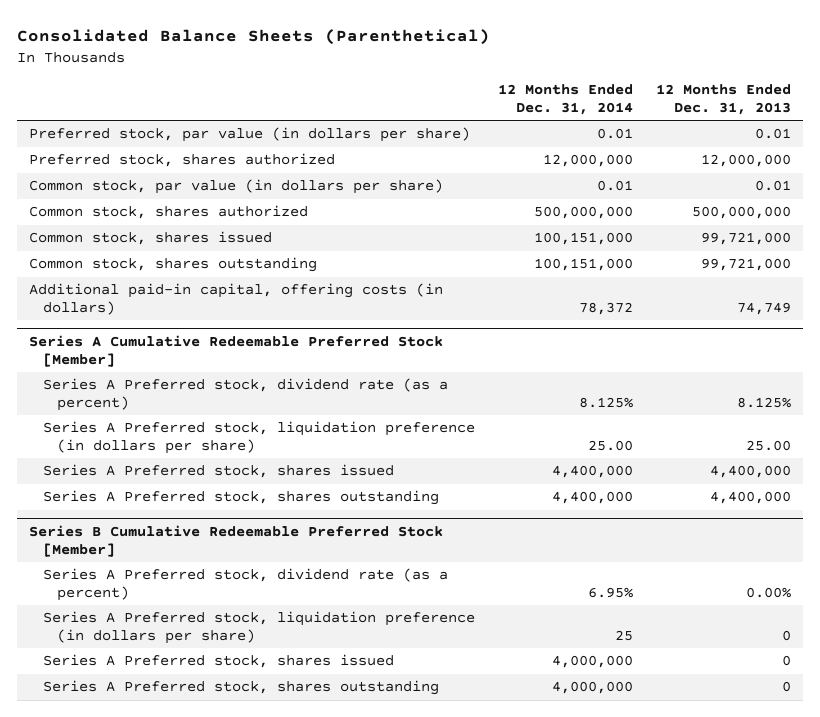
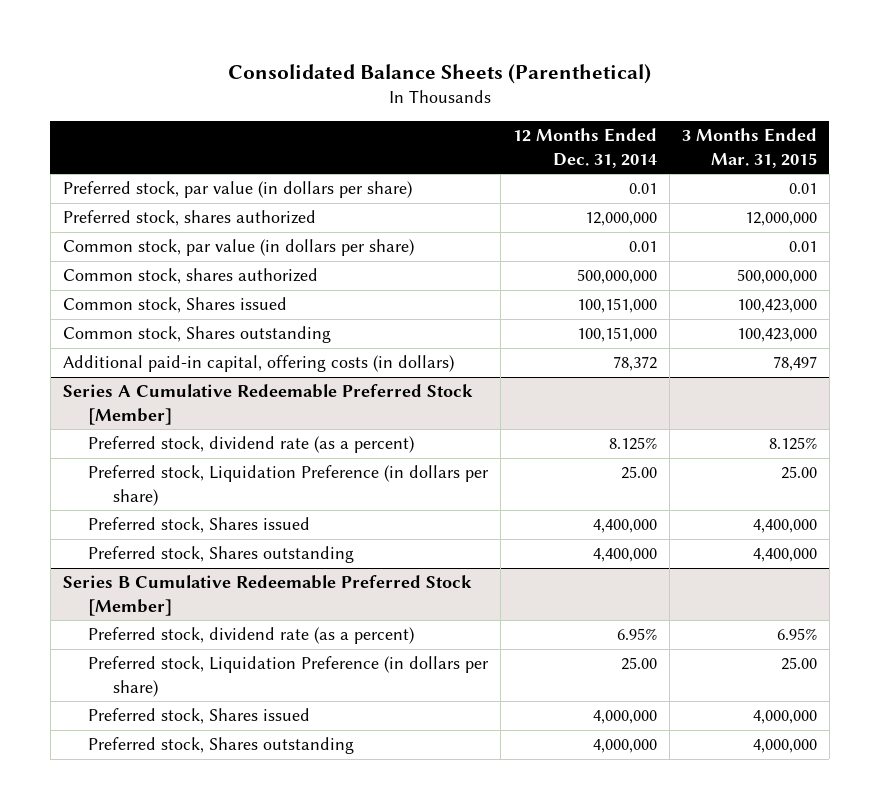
[656,84,792,115] 12 Months Ended Dec. 31, 2013 -> none
none -> [681,128,817,168] 3 Months Ended Mar. 31, 2015
[28,231,272,246] Common stock, shares issued -> [62,297,287,314] Common stock, Shares issued
[28,257,317,273] Common stock, shares outstanding -> [62,326,331,344] Common stock, Shares outstanding
[43,378,449,412] Series A Preferred stock, dividend rate (as a percent) -> [87,436,414,454] Preferred stock, dividend rate (as a percent)
[43,421,476,455] Series A Preferred stock, liquidation preference (in dollars per share) -> [87,465,489,506] Preferred stock, Liquidation Preference (in dollars per share)
[43,464,395,479] Series A Preferred stock, shares issued -> [87,517,310,534] Preferred stock, Shares issued
[43,490,440,506] Series A Preferred stock, shares outstanding -> [87,546,354,564] Preferred stock, Shares outstanding
[43,568,449,602] Series A Preferred stock, dividend rate (as a percent) -> [87,627,414,645] Preferred stock, dividend rate (as a percent)
[43,611,476,645] Series A Preferred stock, liquidation preference (in dollars per share) -> [87,656,489,697] Preferred stock, Liquidation Preference (in dollars per share)
[615,630,634,642] 25 -> [620,657,657,671] 25.00
[43,654,395,669] Series A Preferred stock, shares issued -> [87,708,310,725] Preferred stock, Shares issued
[43,680,440,696] Series A Preferred stock, shares outstanding -> [87,737,354,755] Preferred stock, Shares outstanding

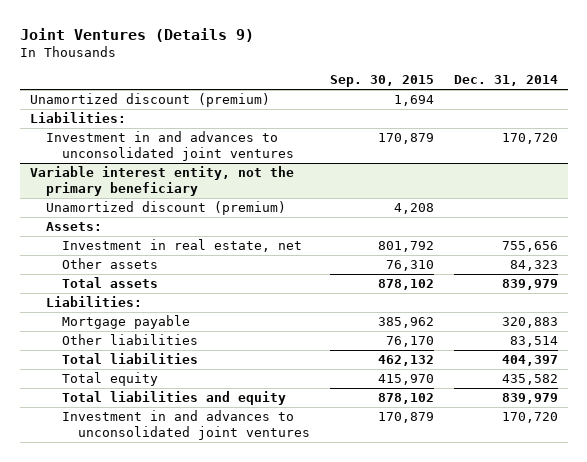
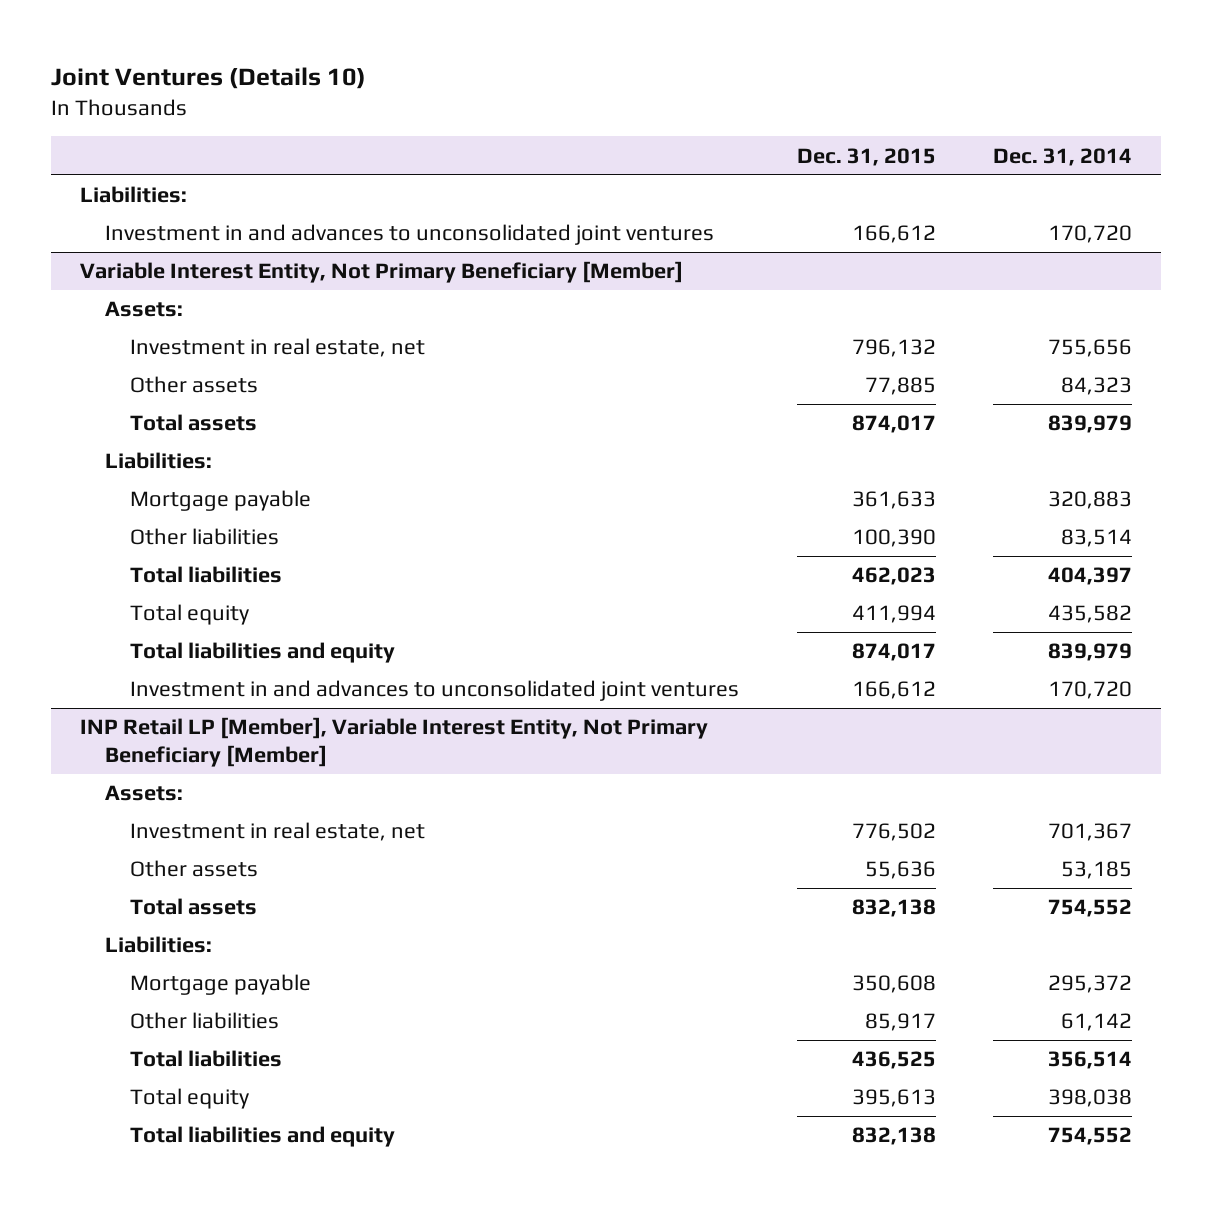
[19,27,254,42] Joint Ventures (Details 9) -> [50,66,366,89] Joint Ventures (Details 10)
[329,75,434,88] Sep. 30, 2015 -> none
none -> [796,147,936,166] Dec. 31, 2015
[29,93,270,108] Unamortized discount (premium) -> none
[45,201,286,216] Unamortized discount (premium) -> none
[29,166,294,197] Variable interest entity, not the primary beneficiary -> [79,261,683,284] Variable Interest Entity, Not Primary Beneficiary [Member]
none -> [79,717,708,767] INP Retail LP [Member], Variable Interest Entity, Not Primary Beneficiary [Member]
none -> [104,785,183,802] Assets:
none -> [129,822,425,842] Investment in real estate, net
none -> [129,860,258,878] Other assets
none -> [129,898,257,916] Total assets
none -> [104,936,212,954] Liabilities:
none -> [129,974,311,996] Mortgage payable
none -> [129,1012,279,1030] Other liabilities
none -> [129,1050,282,1068] Total liabilities
none -> [129,1088,249,1110] Total equity
none -> [129,1126,395,1148] Total liabilities and equity

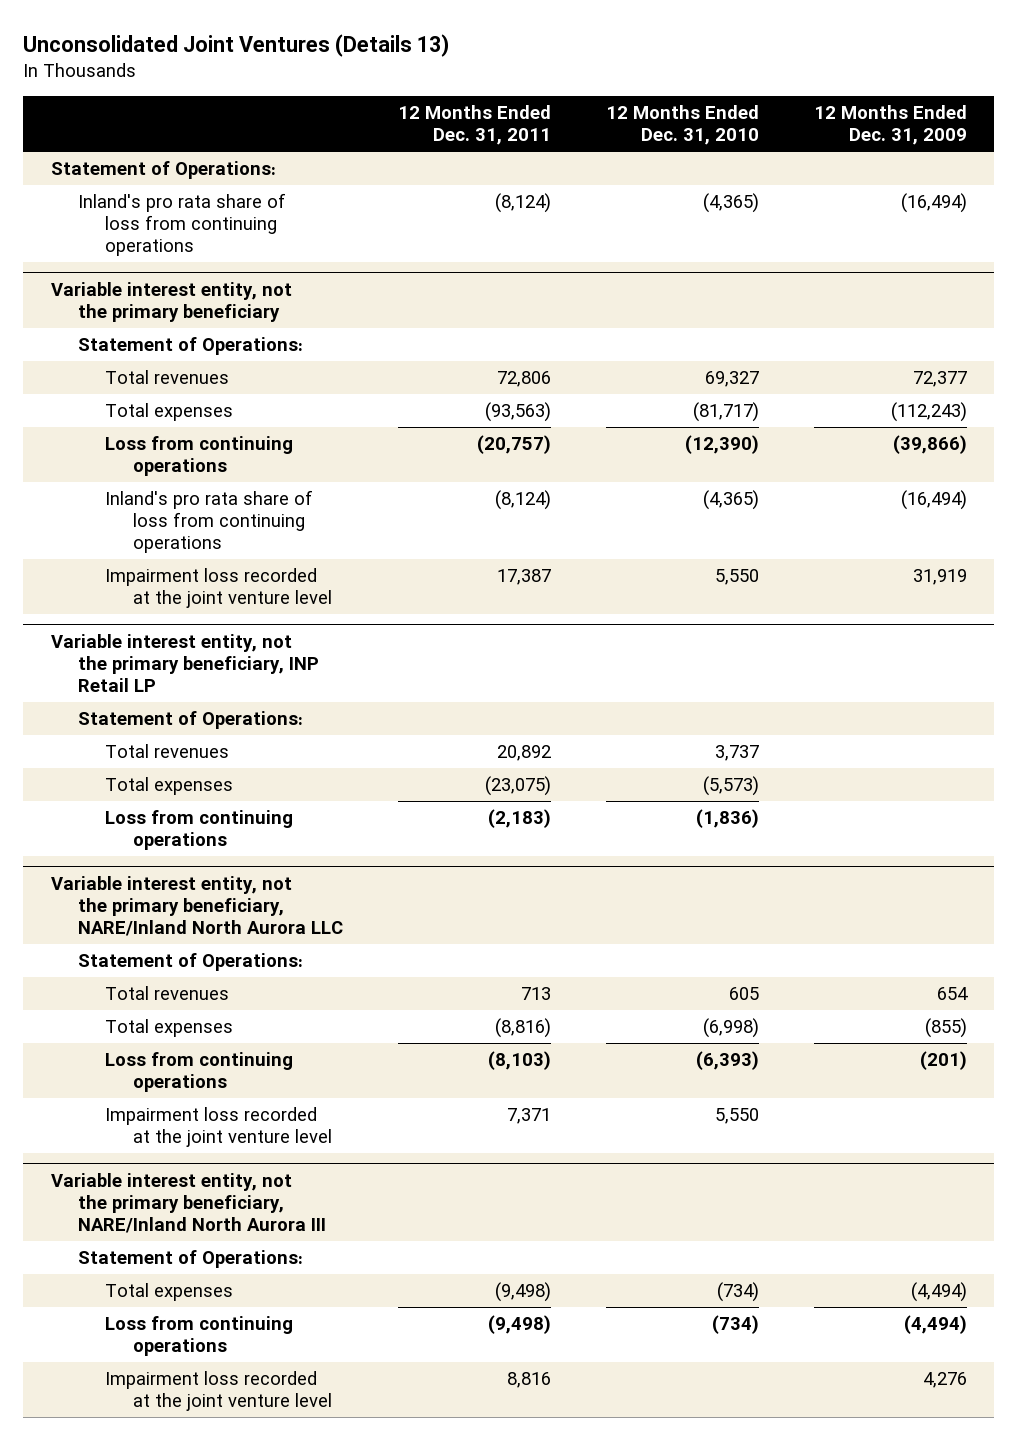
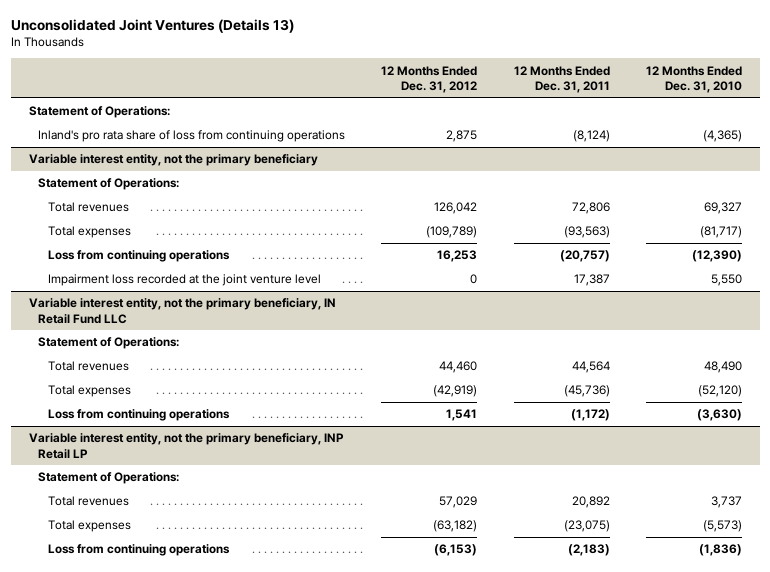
[813,105,967,146] 12 Months Ended Dec. 31, 2009 -> none
none -> [381,65,478,94] 12 Months Ended Dec. 31, 2012
[105,490,314,554] Inland's pro rata share of loss from continuing operations -> none
none -> [28,298,336,325] Variable interest entity, not the primary beneficiary, IN Retail Fund LLC
none -> [38,337,180,350] Statement of Operations:
none -> [47,361,129,372] Total revenues
none -> [47,385,131,398] Total expenses
none -> [47,409,230,422] Loss from continuing operations
[50,876,344,937] Variable interest entity, not the primary beneficiary, NARE/Inland North Aurora LLC -> none
[78,953,304,972] Statement of Operations: -> none
[105,986,230,1001] Total revenues -> none
[105,1019,234,1038] Total expenses -> none
[105,1052,294,1093] Loss from continuing operations -> none
[105,1107,332,1148] Impairment loss recorded at the joint venture level -> none
[50,1173,327,1234] Variable interest entity, not the primary beneficiary, NARE/Inland North Aurora III -> none
[78,1250,304,1269] Statement of Operations: -> none
[105,1283,234,1302] Total expenses -> none
[105,1316,294,1357] Loss from continuing operations -> none
[105,1371,332,1412] Impairment loss recorded at the joint venture level -> none

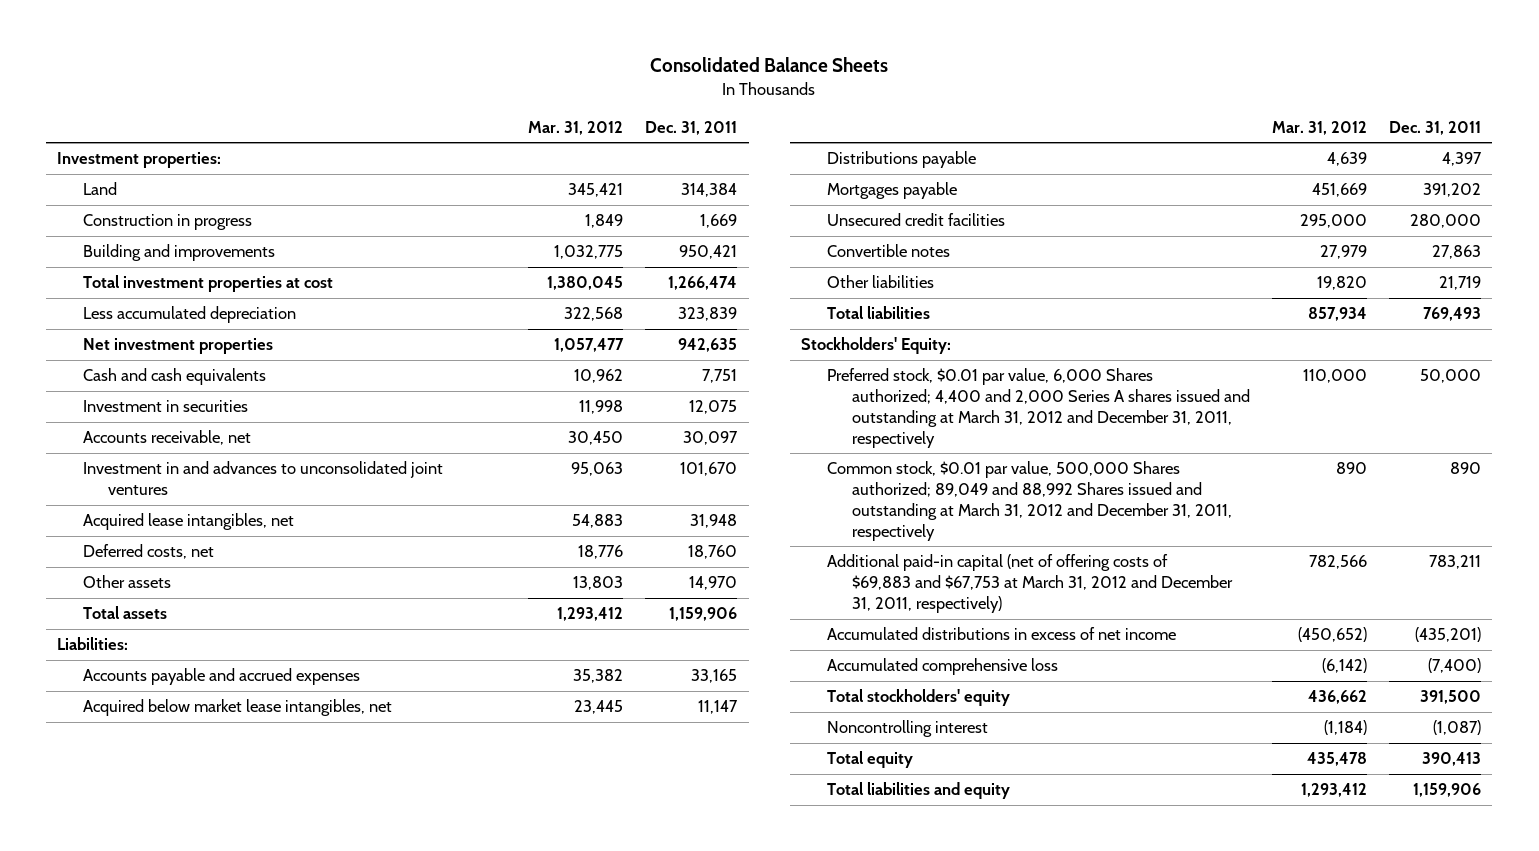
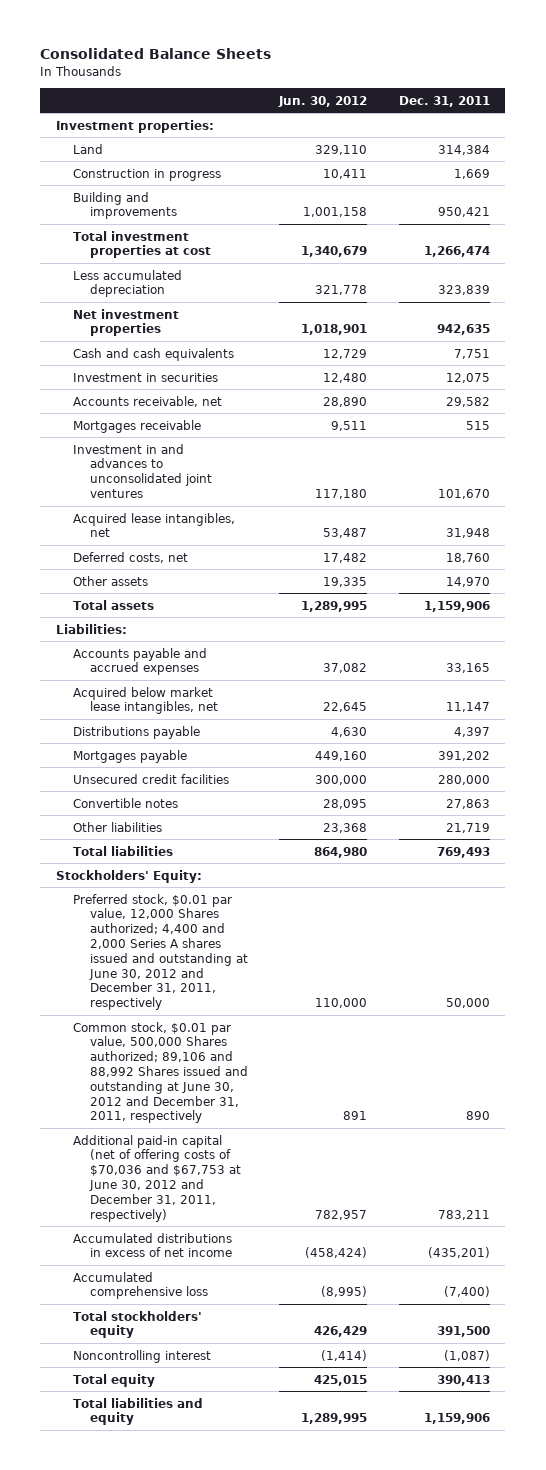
[528,120,624,135] Mar. 31, 2012 -> none
none -> [278,95,368,107] Jun. 30, 2012
[683,431,739,446] 30,097 -> [445,396,490,407] 29,582
none -> [73,419,202,433] Mortgages receivable
[826,368,1251,448] Preferred stock, $0.01 par value, 6,000 Shares authorized; 4,400 and 2,000 Series A shares issued and outstanding at March 31, 2012 and December 31, 2011, respectively -> [73,893,249,1011] Preferred stock, $0.01 par value, 12,000 Shares authorized; 4,400 and 2,000 Series A shares issued and outstanding at June 30, 2012 and December 31, 2011, respectively
[826,461,1233,541] Common stock, $0.01 par value, 500,000 Shares authorized; 89,049 and 88,992 Shares issued and outstanding at March 31, 2012 and December 31, 2011, respectively -> [73,1021,249,1124] Common stock, $0.01 par value, 500,000 Shares authorized; 89,106 and 88,992 Shares issued and outstanding at June 30, 2012 and December 31, 2011, respectively
[826,554,1234,613] Additional paid-in capital (net of offering costs of $69,883 and $67,753 at March 31, 2012 and December 31, 2011, respectively) -> [73,1134,242,1222] Additional paid-in capital (net of offering costs of $70,036 and $67,753 at June 30, 2012 and December 31, 2011, respectively)

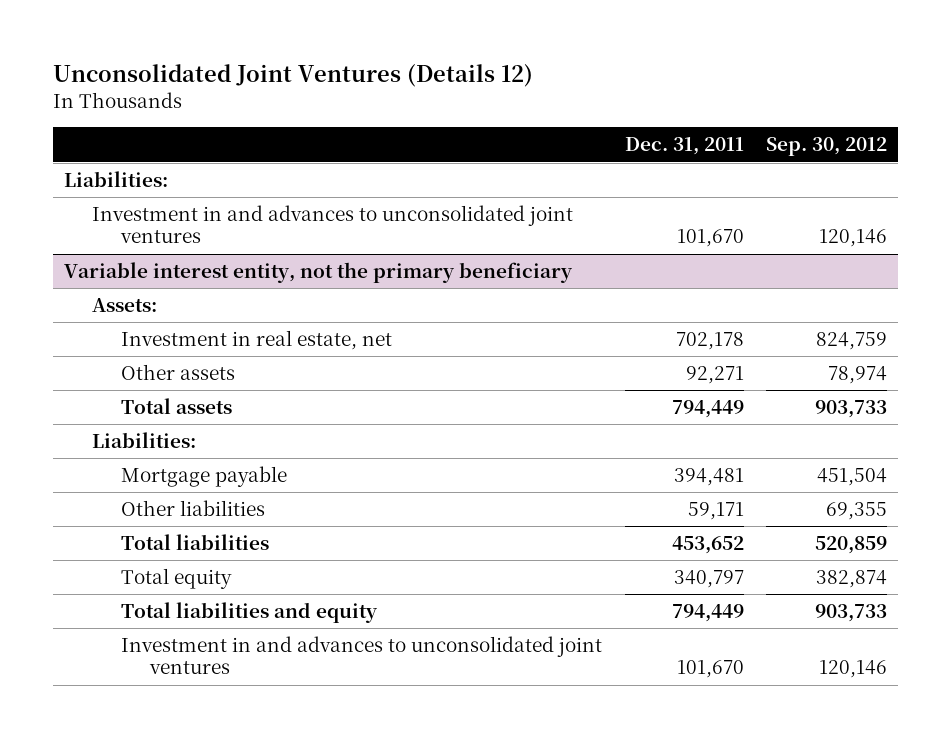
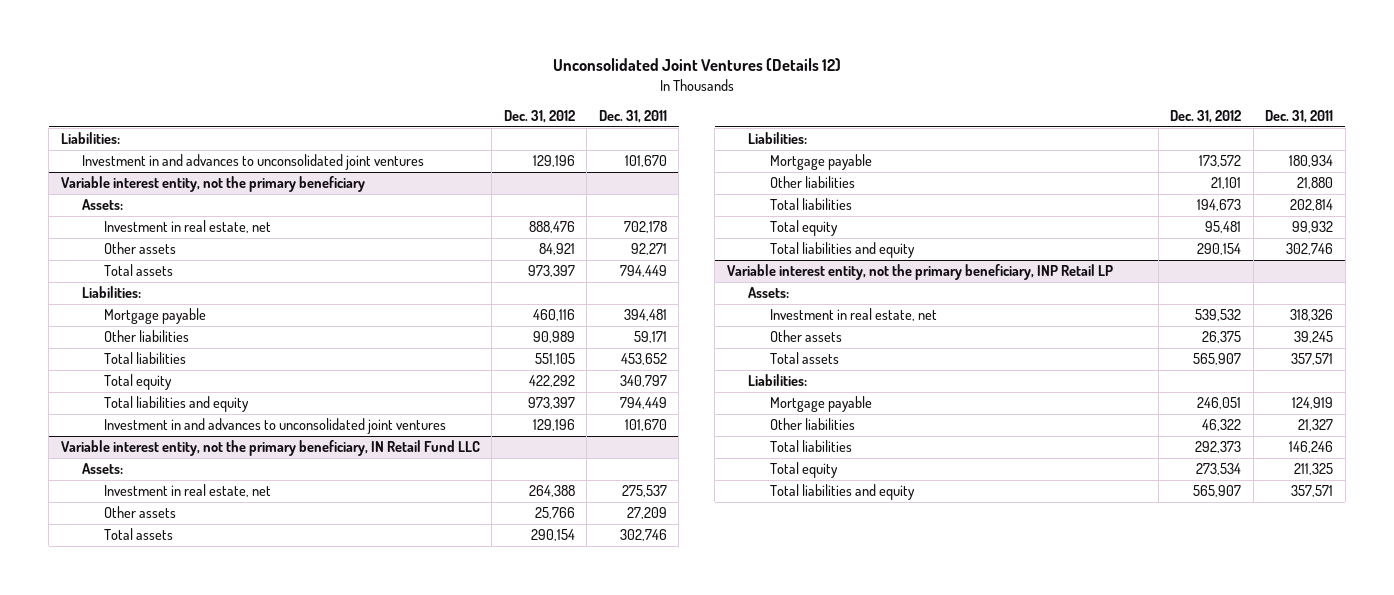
[765,137,887,157] Sep. 30, 2012 -> none
none -> [503,110,575,124] Dec. 31, 2012
none -> [60,440,480,457] Variable interest entity, not the primary beneficiary, IN Retail Fund LLC
none -> [82,463,124,475] Assets:
none -> [103,484,271,498] Investment in real estate, net
none -> [103,506,176,519] Other assets
none -> [103,528,173,541] Total assets
none -> [748,132,808,145] Liabilities:
none -> [769,154,872,171] Mortgage payable
none -> [769,176,855,189] Other liabilities
none -> [769,198,852,211] Total liabilities
none -> [769,220,838,237] Total equity
none -> [769,242,915,259] Total liabilities and equity
none -> [726,264,1113,281] Variable interest entity, not the primary beneficiary, INP Retail LP
none -> [748,287,790,299] Assets:
none -> [769,308,937,322] Investment in real estate, net
none -> [769,330,842,343] Other assets
none -> [769,352,839,365] Total assets
none -> [748,374,808,387] Liabilities:
none -> [769,396,872,413] Mortgage payable
none -> [769,418,855,431] Other liabilities
none -> [769,440,852,453] Total liabilities
none -> [769,462,838,479] Total equity
none -> [769,484,915,501] Total liabilities and equity

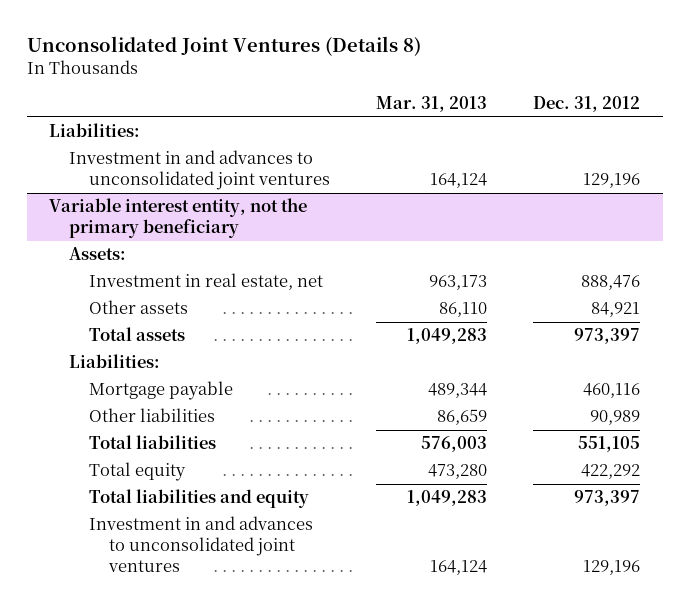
[552,58,841,72] Unconsolidated Joint Ventures (Details 12) -> [26,35,421,56] Unconsolidated Joint Ventures (Details 8)
[598,110,667,124] Dec. 31, 2011 -> none
none -> [376,96,488,113] Mar. 31, 2013
[60,440,480,457] Variable interest entity, not the primary beneficiary, IN Retail Fund LLC -> none
[82,463,124,475] Assets: -> none
[103,484,271,498] Investment in real estate, net -> none
[103,506,176,519] Other assets -> none
[103,528,173,541] Total assets -> none
[748,132,808,145] Liabilities: -> none
[769,154,872,171] Mortgage payable -> none
[769,176,855,189] Other liabilities -> none
[769,198,852,211] Total liabilities -> none
[769,220,838,237] Total equity -> none
[769,242,915,259] Total liabilities and equity -> none
[726,264,1113,281] Variable interest entity, not the primary beneficiary, INP Retail LP -> none
[748,287,790,299] Assets: -> none
[769,308,937,322] Investment in real estate, net -> none
[769,330,842,343] Other assets -> none
[769,352,839,365] Total assets -> none
[748,374,808,387] Liabilities: -> none
[769,396,872,413] Mortgage payable -> none
[769,418,855,431] Other liabilities -> none
[769,440,852,453] Total liabilities -> none
[769,462,838,479] Total equity -> none
[769,484,915,501] Total liabilities and equity -> none

